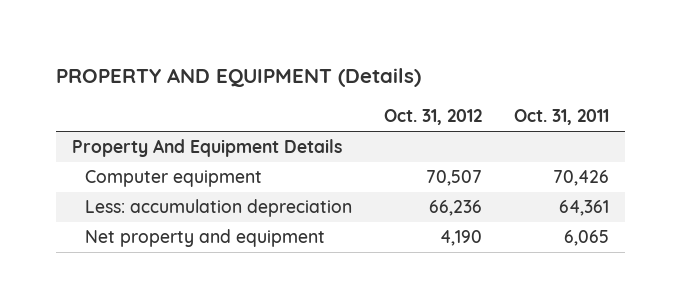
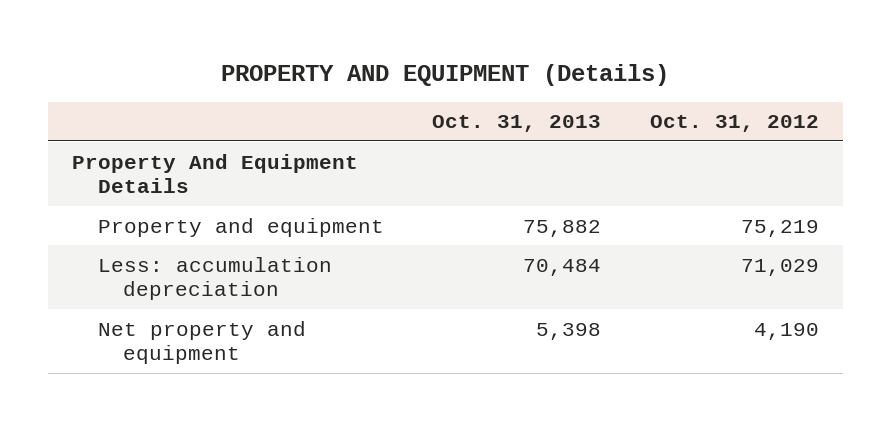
[513,109,609,126] Oct. 31, 2011 -> none
none -> [432,115,602,133] Oct. 31, 2013
[85,170,263,188] Computer equipment -> none
none -> [97,217,384,237] Property and equipment
[429,200,483,217] 66,236 -> [740,258,819,276] 71,029

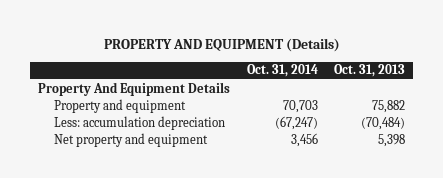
[649,115,819,133] Oct. 31, 2012 -> none
none -> [246,64,318,78] Oct. 31, 2014
[523,258,602,276] 70,484 -> [361,116,406,130] (70,484)

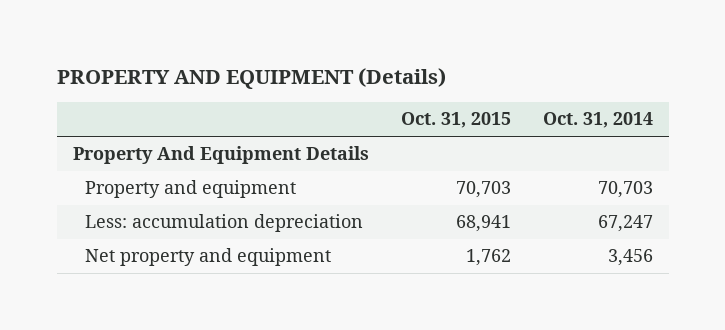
[334,64,406,78] Oct. 31, 2013 -> none
none -> [400,112,511,129] Oct. 31, 2015
[274,115,318,130] (67,247) -> [597,215,653,233] 67,247

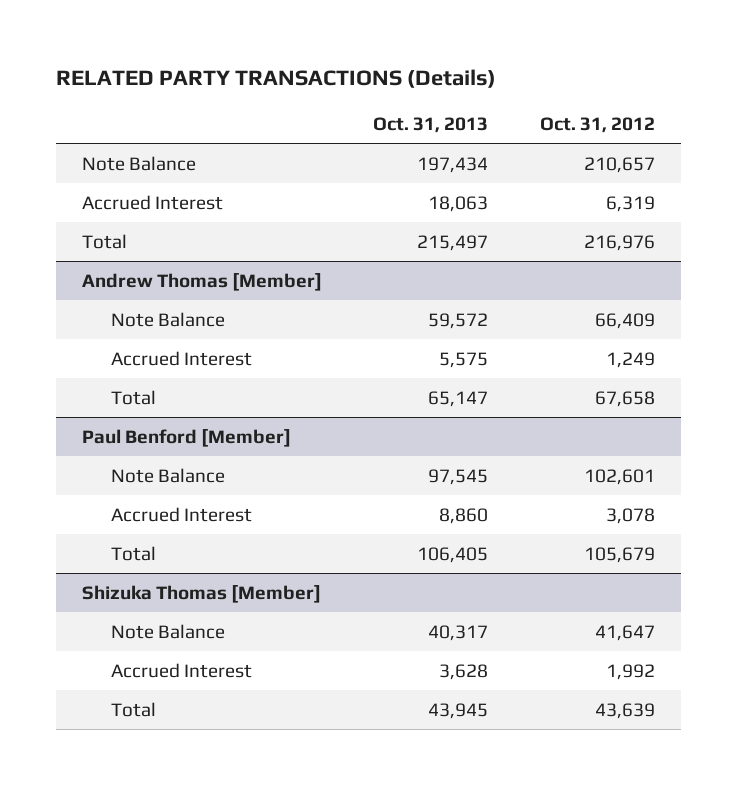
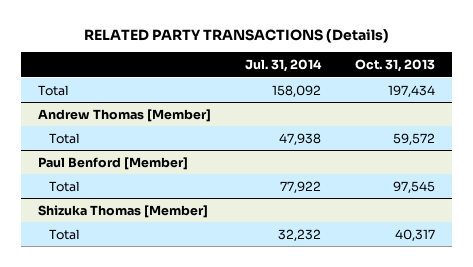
[540,116,656,133] Oct. 31, 2012 -> none
none -> [245,59,323,73] Jul. 31, 2014
[81,155,196,171] Note Balance -> none
[81,194,223,210] Accrued Interest -> none
[417,234,489,251] 215,497 -> [388,84,436,97] 197,434
[111,311,226,327] Note Balance -> none
[111,350,253,366] Accrued Interest -> none
[428,390,489,407] 65,147 -> [393,132,436,145] 59,572
[111,467,226,483] Note Balance -> none
[111,506,253,522] Accrued Interest -> none
[417,546,489,563] 106,405 -> [393,180,436,193] 97,545
[111,623,226,639] Note Balance -> none
[111,662,253,678] Accrued Interest -> none
[428,702,489,719] 43,945 -> [395,228,436,241] 40,317

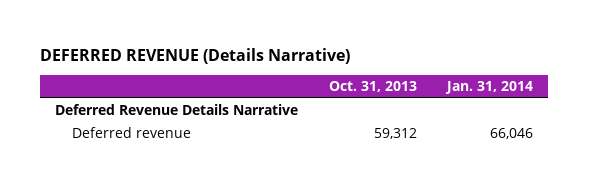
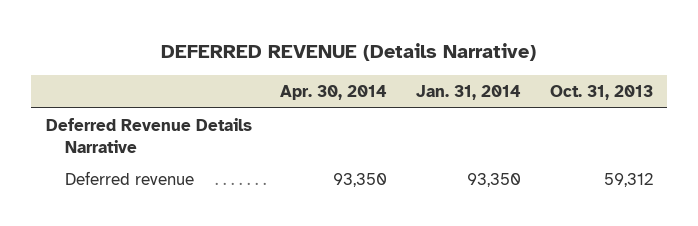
none -> [280,85,388,101] Apr. 30, 2014
[490,128,534,140] 66,046 -> [466,173,521,188] 93,350

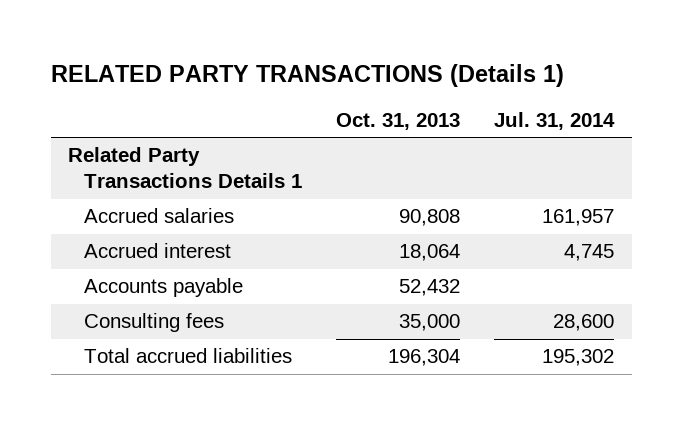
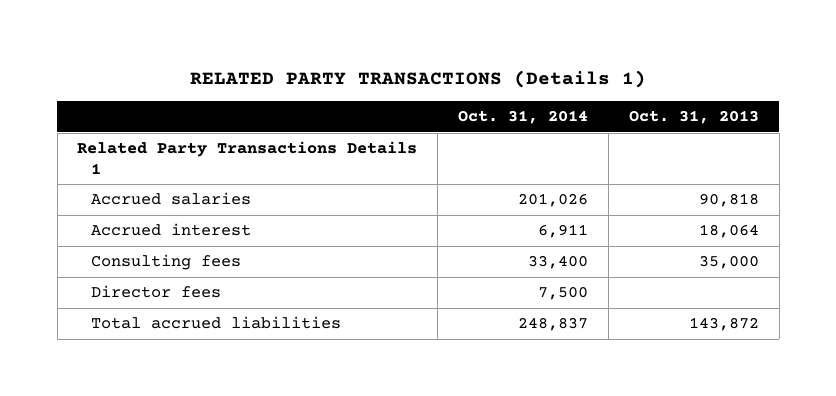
[494,111,616,130] Jul. 31, 2014 -> none
none -> [458,110,589,125] Oct. 31, 2014
[399,209,461,227] 90,808 -> [698,193,759,208] 90,818
[83,278,243,298] Accounts payable -> none
none -> [91,285,222,299] Director fees
[388,349,461,367] 196,304 -> [688,317,759,332] 143,872

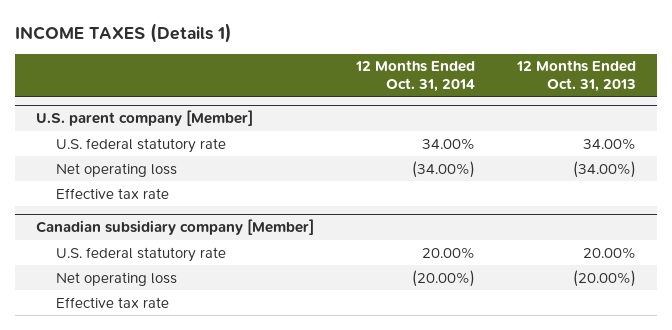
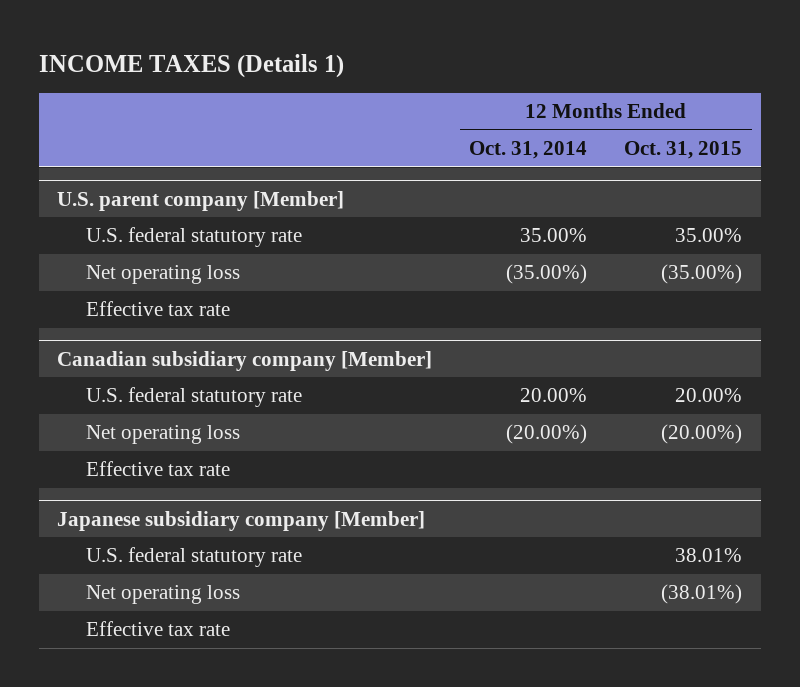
[515,60,636,92] 12 Months Ended Oct. 31, 2013 -> none
none -> [624,141,743,160] Oct. 31, 2015
[421,137,475,150] 34.00% -> [520,228,588,243] 35.00%
[411,160,475,178] (34.00%) -> [506,264,588,285] (35.00%)
none -> [57,510,426,531] Japanese subsidiary company [Member]
none -> [86,547,303,568] U.S. federal statutory rate
none -> [86,585,241,605] Net operating loss
none -> [86,621,231,637] Effective tax rate

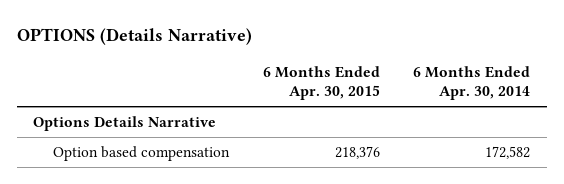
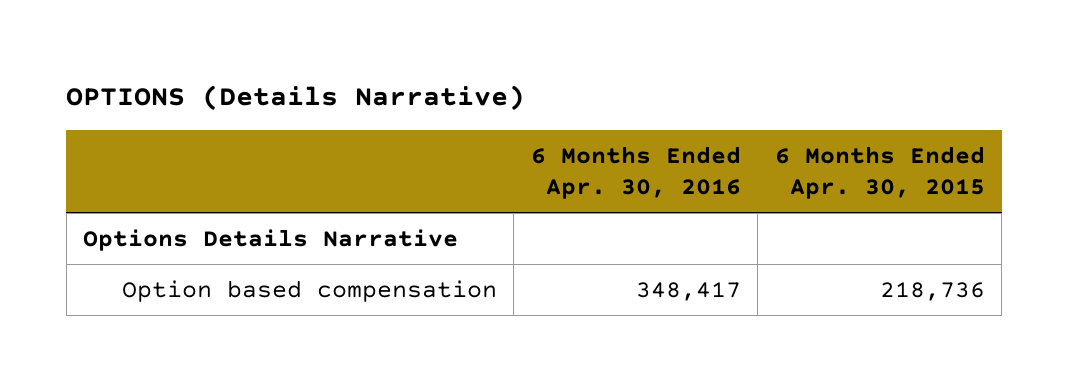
[413,66,531,101] 6 Months Ended Apr. 30, 2014 -> none
none -> [530,145,741,200] 6 Months Ended Apr. 30, 2016
[334,146,380,160] 218,376 -> [879,281,985,301] 218,736

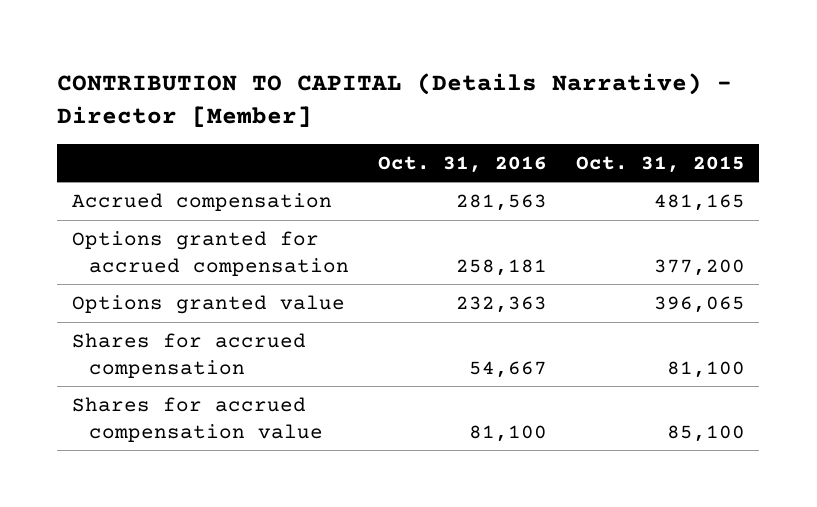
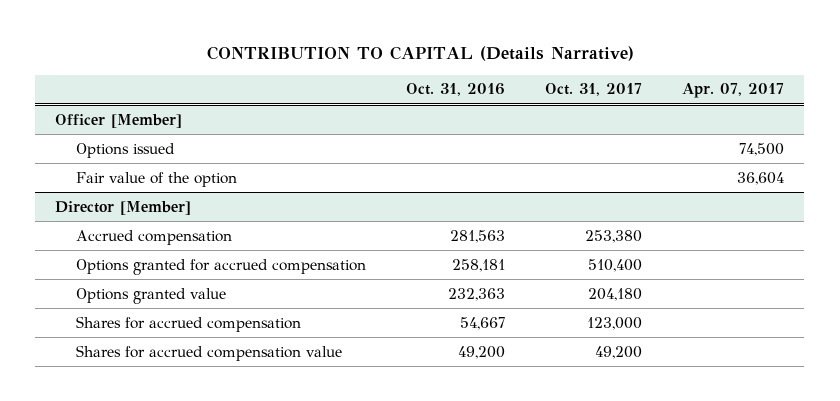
[57,72,733,127] CONTRIBUTION TO CAPITAL (Details Narrative) - Director [Member] -> [206,46,634,62] CONTRIBUTION TO CAPITAL (Details Narrative)
[576,155,746,173] Oct. 31, 2015 -> none
none -> [545,83,643,97] Oct. 31, 2017
none -> [682,83,785,99] Apr. 07, 2017
none -> [55,113,183,128] Officer [Member]
none -> [76,142,176,158] Options issued
none -> [76,171,238,187] Fair value of the option
none -> [55,200,192,215] Director [Member]
[469,424,548,442] 81,100 -> [458,345,506,359] 49,200

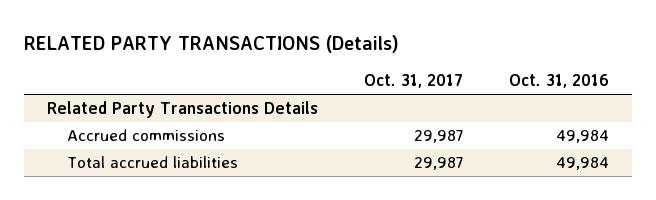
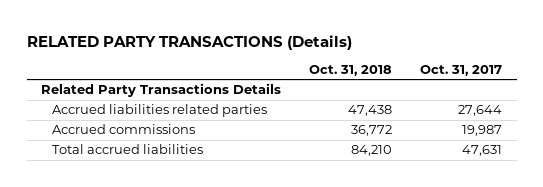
[509,74,610,89] Oct. 31, 2016 -> none
none -> [309,65,393,77] Oct. 31, 2018
none -> [52,104,268,118] Accrued liabilities related parties
[414,130,464,144] 29,987 -> [462,125,503,137] 19,987
[414,157,464,171] 29,987 -> [462,145,503,157] 47,631

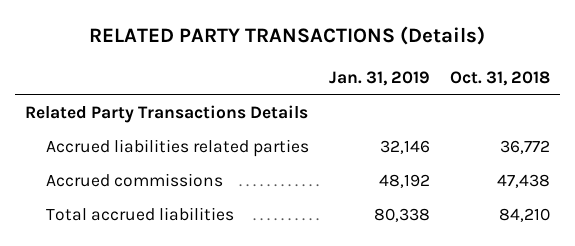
[420,65,503,77] Oct. 31, 2017 -> none
none -> [329,70,431,86] Jan. 31, 2019
[348,105,393,117] 47,438 -> [500,139,551,154] 36,772
[351,125,393,137] 36,772 -> [497,173,551,188] 47,438

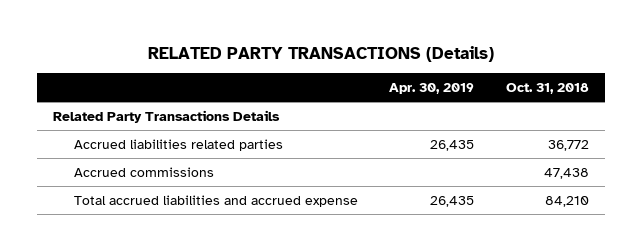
[329,70,431,86] Jan. 31, 2019 -> none
none -> [389,83,475,95] Apr. 30, 2019
[46,206,235,221] Total accrued liabilities -> [73,194,358,207] Total accrued liabilities and accrued expense

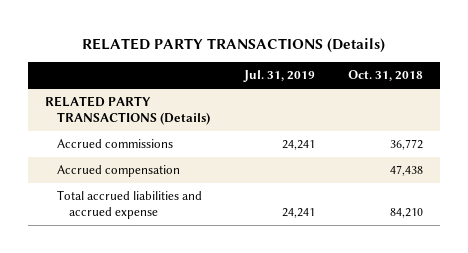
[389,83,475,95] Apr. 30, 2019 -> none
none -> [242,70,315,83] Jul. 31, 2019
[73,138,283,151] Accrued liabilities related parties -> none
[53,109,281,123] Related Party Transactions Details -> [45,96,211,125] RELATED PARTY TRANSACTIONS (Details)
[544,167,590,179] 47,438 -> [390,139,424,151] 36,772
none -> [57,165,181,178] Accrued compensation

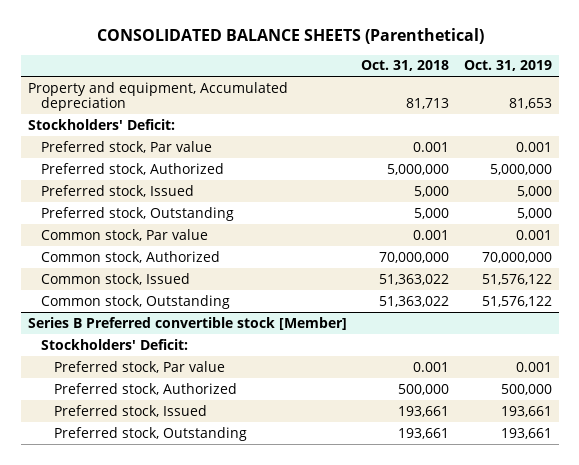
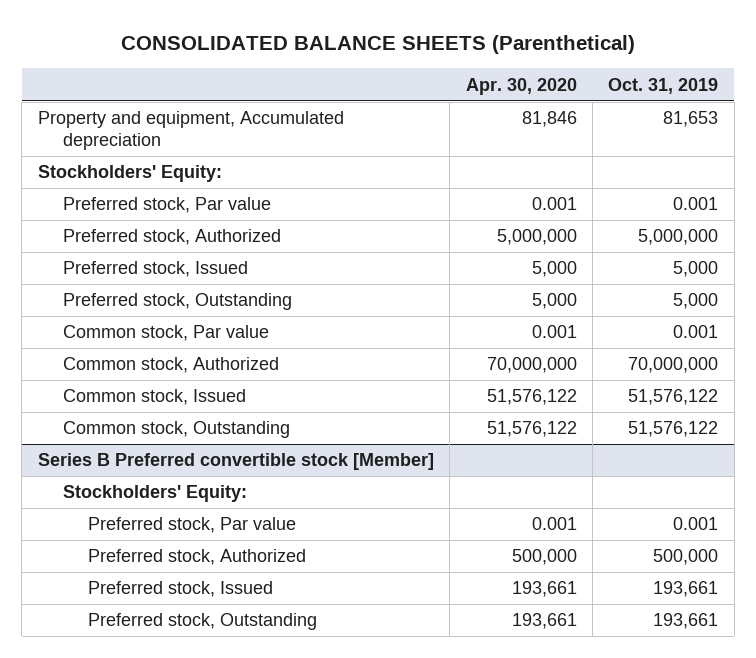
[361,60,450,72] Oct. 31, 2018 -> none
none -> [465,77,577,95] Apr. 30, 2020
[27,118,175,130] Stockholders' Deficit: -> [37,165,222,183] Stockholders' Equity:
[40,338,188,350] Stockholders' Deficit: -> [62,485,247,503] Stockholders' Equity:

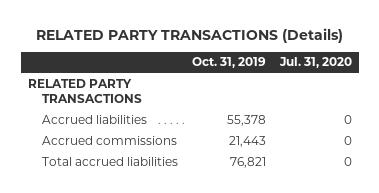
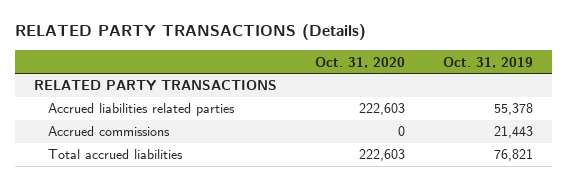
[278,57,352,69] Jul. 31, 2020 -> none
none -> [315,56,406,68] Oct. 31, 2020
[41,114,147,124] Accrued liabilities -> [47,103,235,117] Accrued liabilities related parties

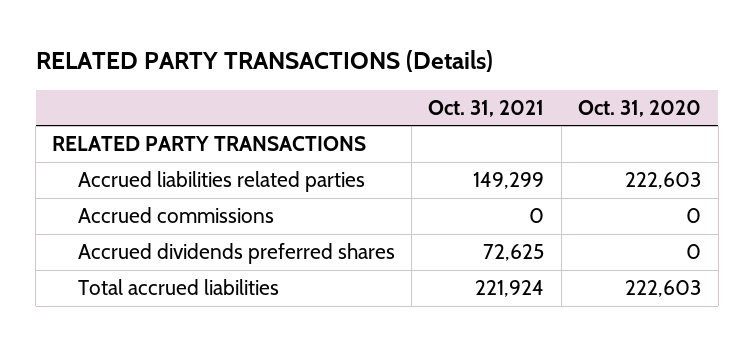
[443,56,534,68] Oct. 31, 2019 -> none
none -> [428,100,545,118] Oct. 31, 2021
none -> [77,243,395,265] Accrued dividends preferred shares

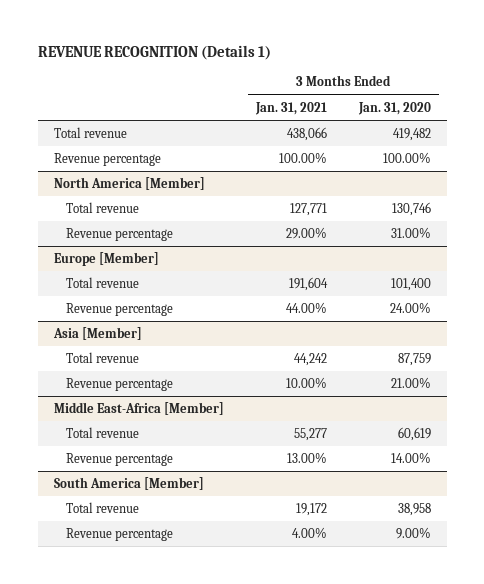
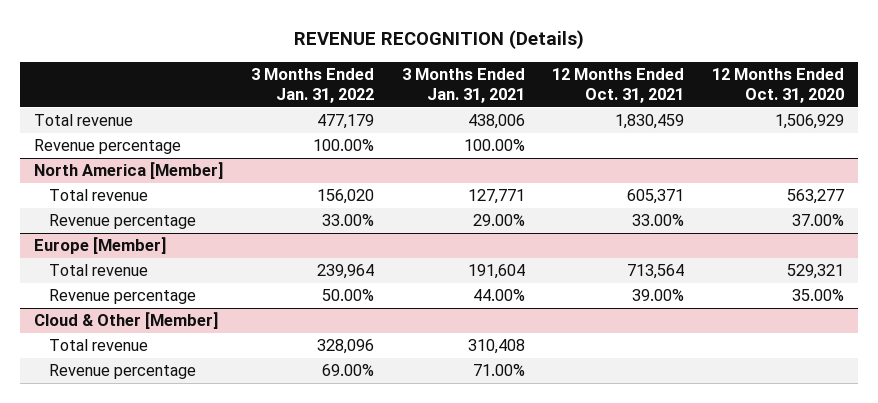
[37,44,271,60] REVENUE RECOGNITION (Details 1) -> [293,30,584,50] REVENUE RECOGNITION (Details)
[357,101,431,115] Jan. 31, 2020 -> none
none -> [251,67,375,104] 3 Months Ended Jan. 31, 2022
none -> [552,67,685,104] 12 Months Ended Oct. 31, 2021
none -> [711,67,844,104] 12 Months Ended Oct. 31, 2020
[286,126,327,141] 438,066 -> [467,114,525,130] 438,006
[52,326,142,340] Asia [Member] -> none
[53,401,224,415] Middle East-Africa [Member] -> none
[65,426,139,438] Total revenue -> none
[65,452,173,466] Revenue percentage -> none
[53,476,204,490] South America [Member] -> none
[65,501,139,513] Total revenue -> none
[65,527,173,541] Revenue percentage -> none
none -> [33,312,219,330] Cloud & Other [Member]
[293,352,327,366] 44,242 -> [467,339,525,355] 310,408
[285,376,327,388] 10.00% -> [472,364,525,377] 71.00%

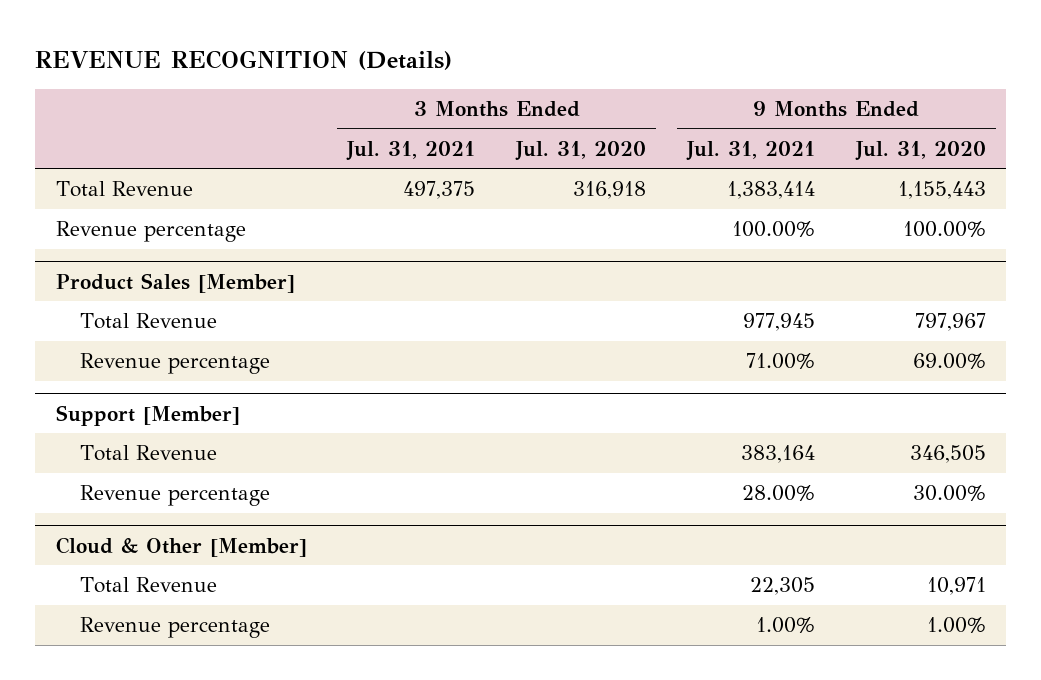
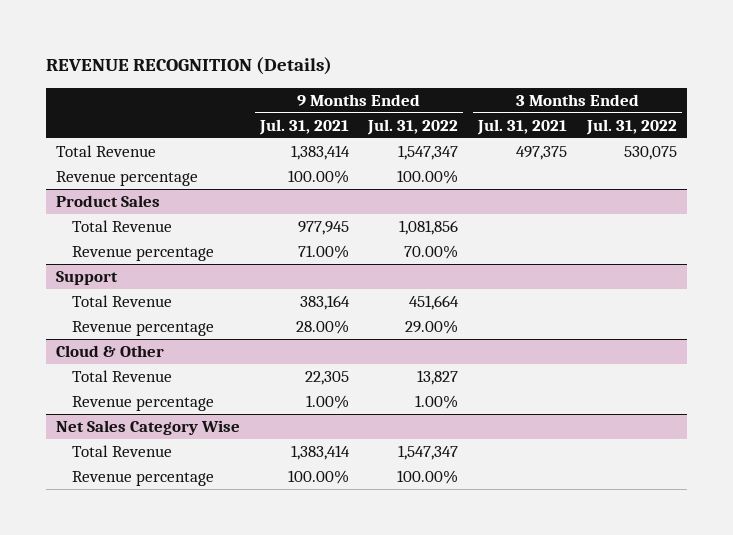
[515,140,647,161] Jul. 31, 2020 -> none
[854,140,986,161] Jul. 31, 2020 -> none
none -> [367,118,459,135] Jul. 31, 2022
none -> [586,118,678,135] Jul. 31, 2022
[55,272,295,293] Product Sales [Member] -> [55,195,160,208] Product Sales
[55,404,240,426] Support [Member] -> [55,271,118,286] Support
[55,536,307,557] Cloud & Other [Member] -> [55,345,164,358] Cloud & Other
none -> [55,420,240,436] Net Sales Category Wise
none -> [71,445,172,458] Total Revenue
none -> [71,471,214,487] Revenue percentage

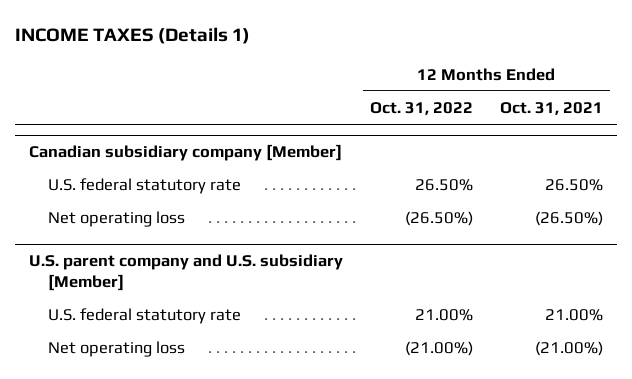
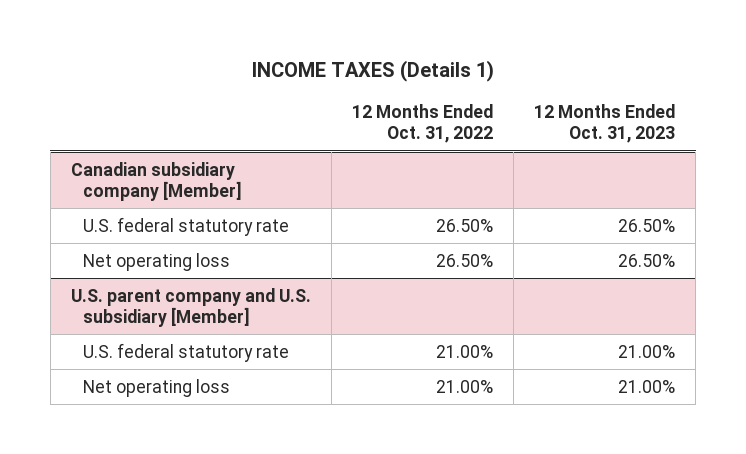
[500,101,604,115] Oct. 31, 2021 -> none
none -> [533,103,675,144] 12 Months Ended Oct. 31, 2023
[404,211,473,227] (26.50%) -> [435,253,493,267] 26.50%
[404,341,473,357] (21.00%) -> [435,379,493,393] 21.00%

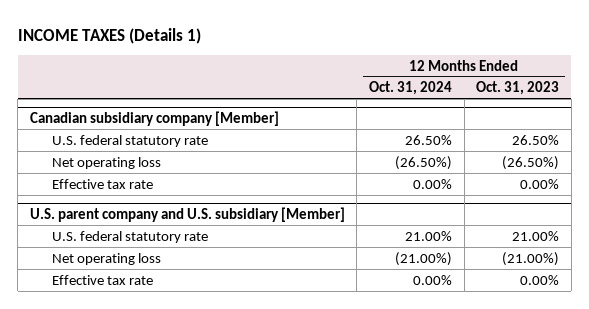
[351,103,493,144] 12 Months Ended Oct. 31, 2022 -> none
none -> [368,81,452,96] Oct. 31, 2024
[617,253,675,267] 26.50% -> [502,155,560,170] (26.50%)
none -> [52,178,154,189] Effective tax rate
[617,379,675,393] 21.00% -> [502,251,560,266] (21.00%)
none -> [52,274,154,285] Effective tax rate

